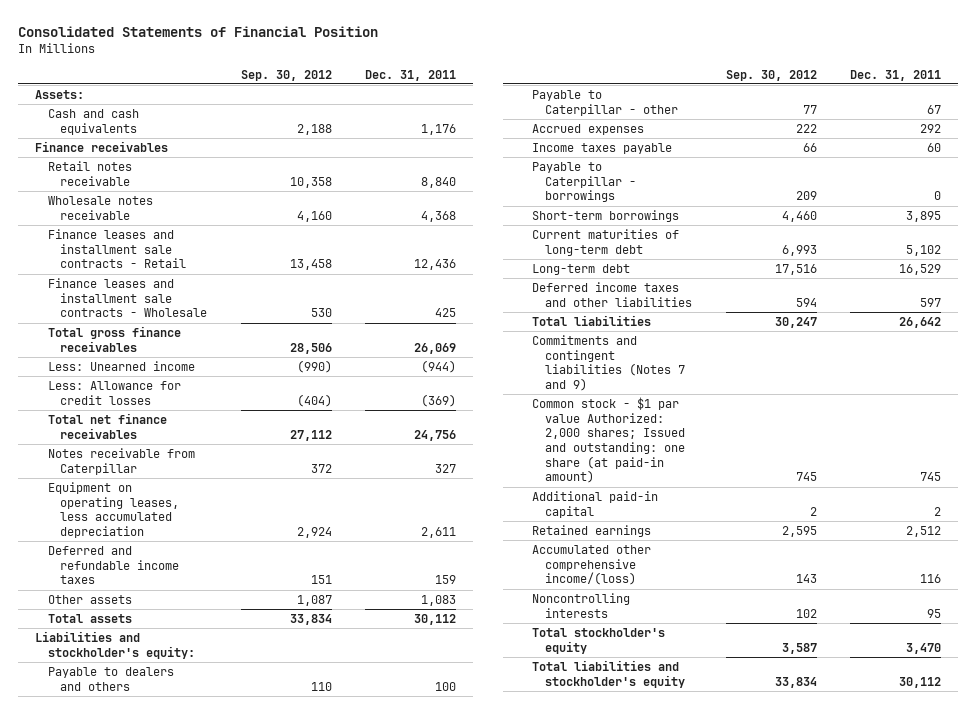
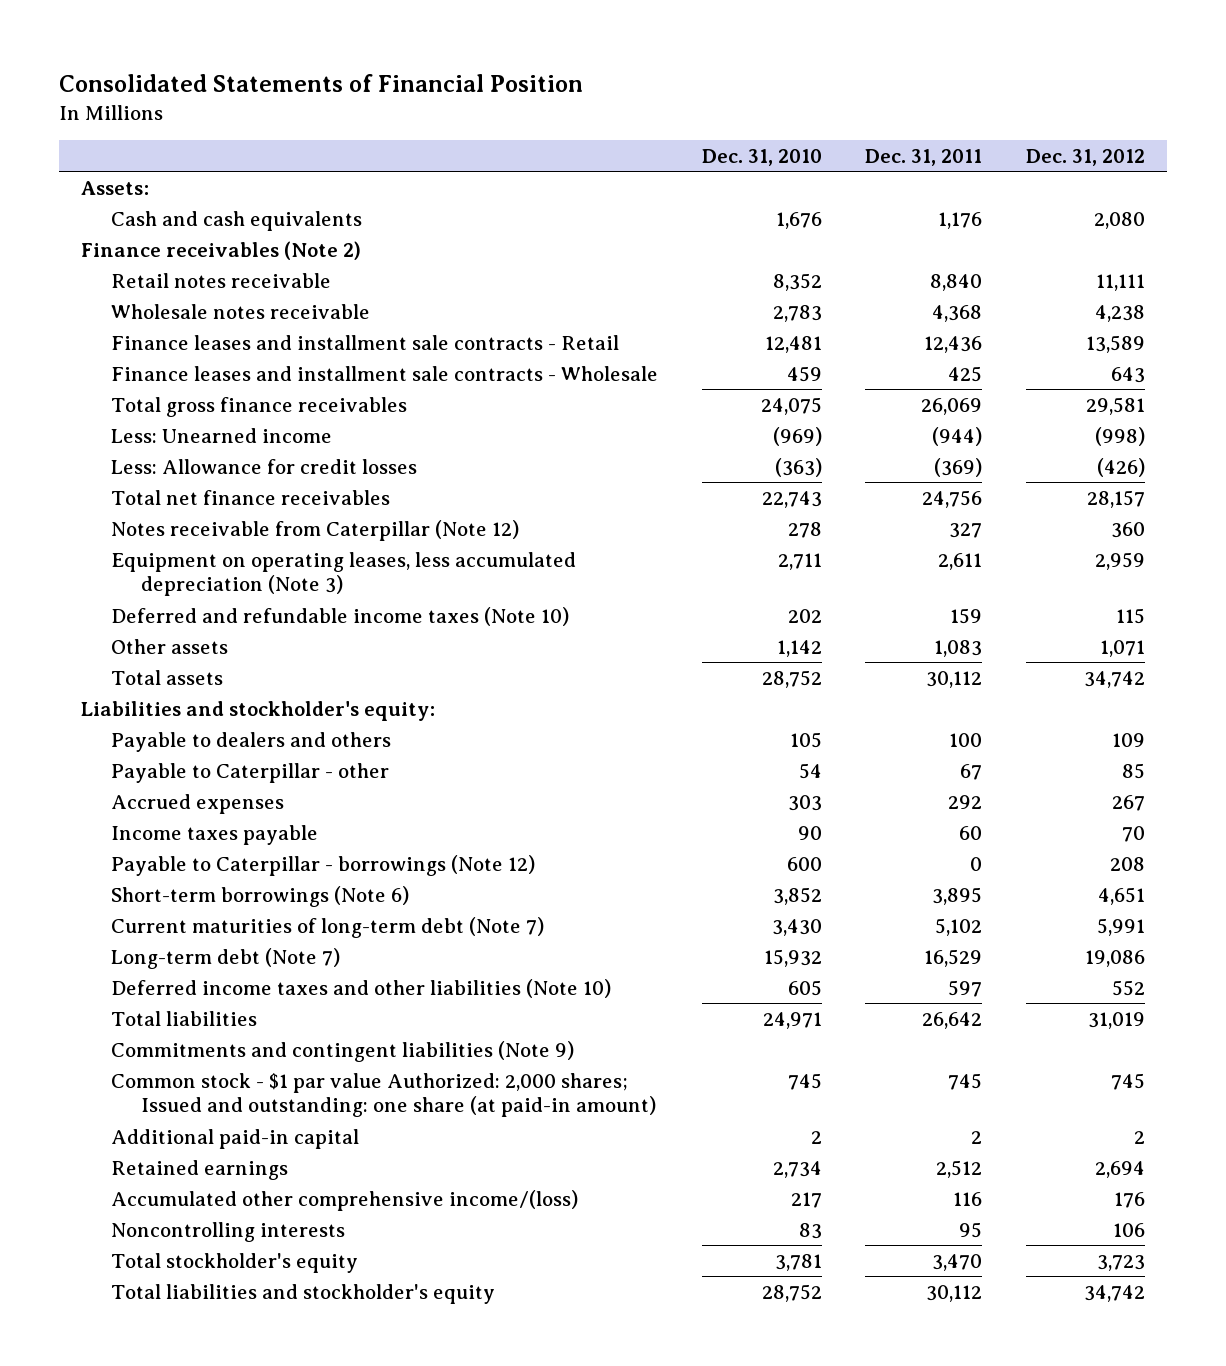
[240,69,332,81] Sep. 30, 2012 -> none
none -> [701,148,822,166] Dec. 31, 2010
none -> [1025,148,1145,166] Dec. 31, 2012
[34,140,168,152] Finance receivables -> [81,240,362,260] Finance receivables (Note 2)
[47,447,195,475] Notes receivable from Caterpillar -> [110,519,519,541] Notes receivable from Caterpillar (Note 12)
[47,481,180,538] Equipment on operating leases, less accumulated depreciation -> [110,551,576,597] Equipment on operating leases, less accumulated depreciation (Note 3)
[47,545,180,585] Deferred and refundable income taxes -> [110,606,569,626] Deferred and refundable income taxes (Note 10)
[532,161,637,203] Payable to Caterpillar - borrowings -> [110,854,535,876] Payable to Caterpillar - borrowings (Note 12)
[532,209,680,222] Short-term borrowings -> [110,885,409,907] Short-term borrowings (Note 6)
[532,228,680,256] Current maturities of long-term debt -> [110,916,544,938] Current maturities of long-term debt (Note 7)
[532,263,631,275] Long-term debt -> [110,947,340,969] Long-term debt (Note 7)
[532,281,693,307] Deferred income taxes and other liabilities -> [110,978,611,998] Deferred income taxes and other liabilities (Note 10)
[532,334,686,391] Commitments and contingent liabilities (Notes 7 and 9) -> [110,1040,574,1062] Commitments and contingent liabilities (Note 9)

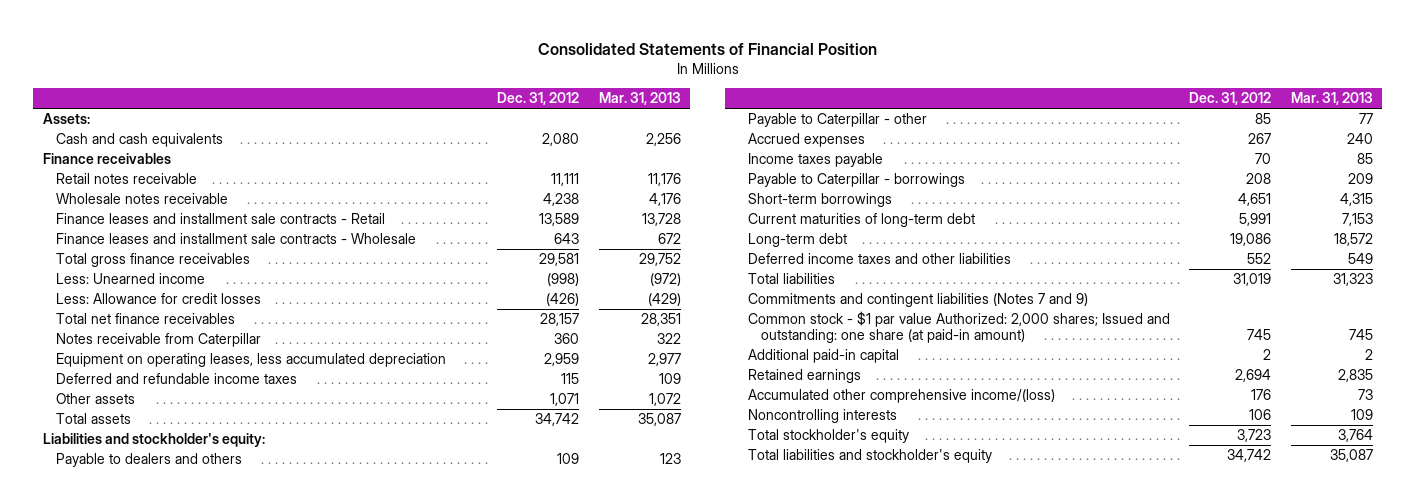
[701,148,822,166] Dec. 31, 2010 -> none
[865,148,983,166] Dec. 31, 2011 -> none
none -> [598,92,681,106] Mar. 31, 2013
[81,240,362,260] Finance receivables (Note 2) -> [42,153,171,165] Finance receivables
[110,519,519,541] Notes receivable from Caterpillar (Note 12) -> [56,333,262,348] Notes receivable from Caterpillar
[110,551,576,597] Equipment on operating leases, less accumulated depreciation (Note 3) -> [56,353,447,368] Equipment on operating leases, less accumulated depreciation
[110,606,569,626] Deferred and refundable income taxes (Note 10) -> [56,373,298,385] Deferred and refundable income taxes
[110,854,535,876] Payable to Caterpillar - borrowings (Note 12) -> [748,173,966,188] Payable to Caterpillar - borrowings
[110,885,409,907] Short-term borrowings (Note 6) -> [748,193,893,208] Short-term borrowings
[110,916,544,938] Current maturities of long-term debt (Note 7) -> [748,213,976,228] Current maturities of long-term debt
[110,947,340,969] Long-term debt (Note 7) -> [748,233,848,248] Long-term debt
[110,978,611,998] Deferred income taxes and other liabilities (Note 10) -> [748,253,1012,265] Deferred income taxes and other liabilities
[110,1040,574,1062] Commitments and contingent liabilities (Note 9) -> [748,293,1089,308] Commitments and contingent liabilities (Notes 7 and 9)

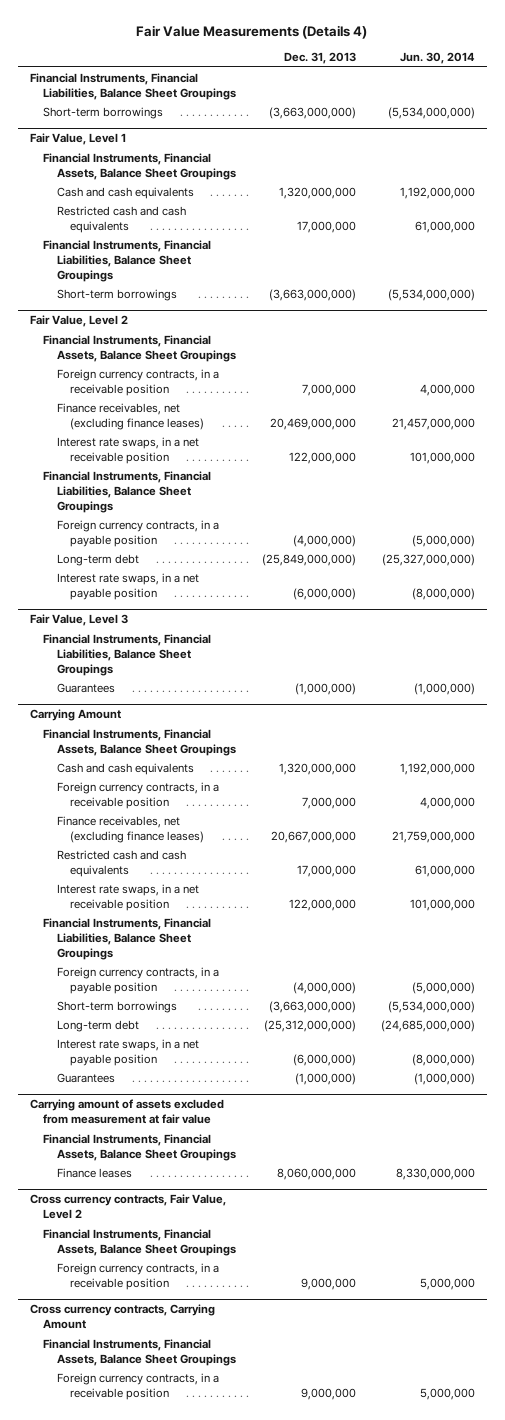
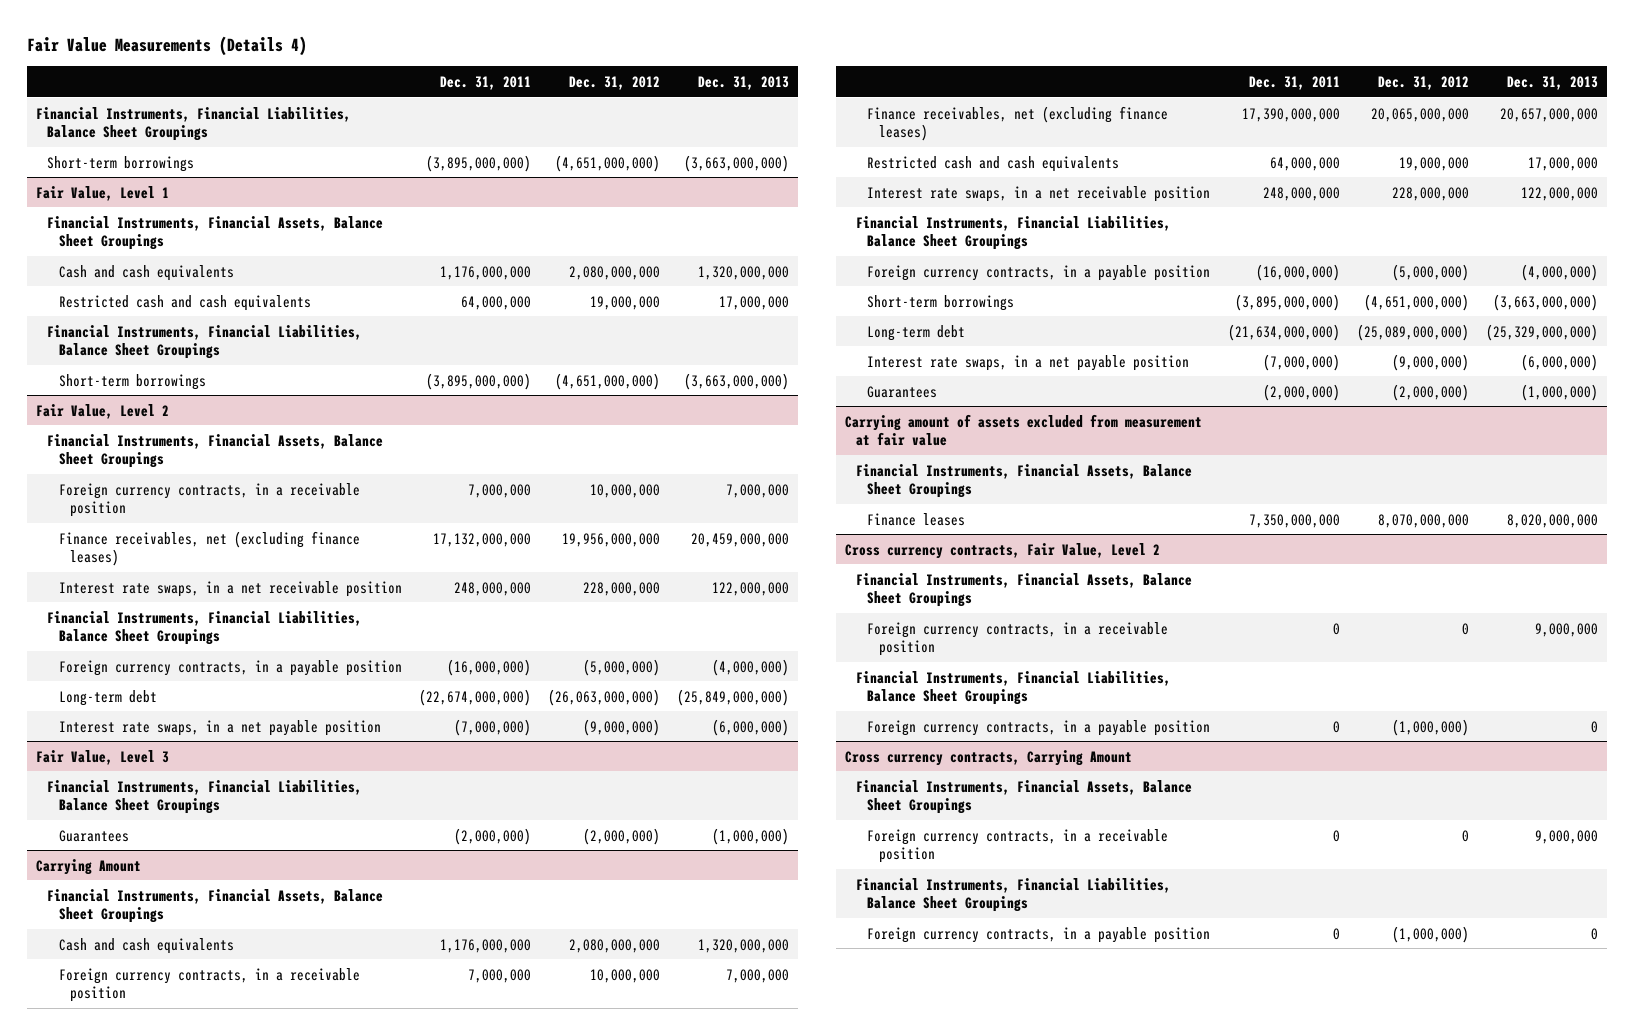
[399,52,475,65] Jun. 30, 2014 -> none
none -> [439,75,531,90] Dec. 31, 2011
none -> [569,75,661,90] Dec. 31, 2012
[269,417,356,430] 20,469,000,000 -> [691,532,790,547] 20,459,000,000
[270,830,356,843] 20,667,000,000 -> [1500,107,1599,122] 20,657,000,000
[263,1019,356,1032] (25,312,000,000) -> [1486,323,1599,341] (25,329,000,000)
[276,1167,356,1180] 8,060,000,000 -> [1507,513,1599,528] 8,020,000,000
none -> [855,670,1171,706] Financial Instruments, Financial Liabilities, Balance Sheet Groupings
none -> [867,719,1211,736] Foreign currency contracts, in a payable position
none -> [855,877,1171,913] Financial Instruments, Financial Liabilities, Balance Sheet Groupings
none -> [867,926,1211,943] Foreign currency contracts, in a payable position

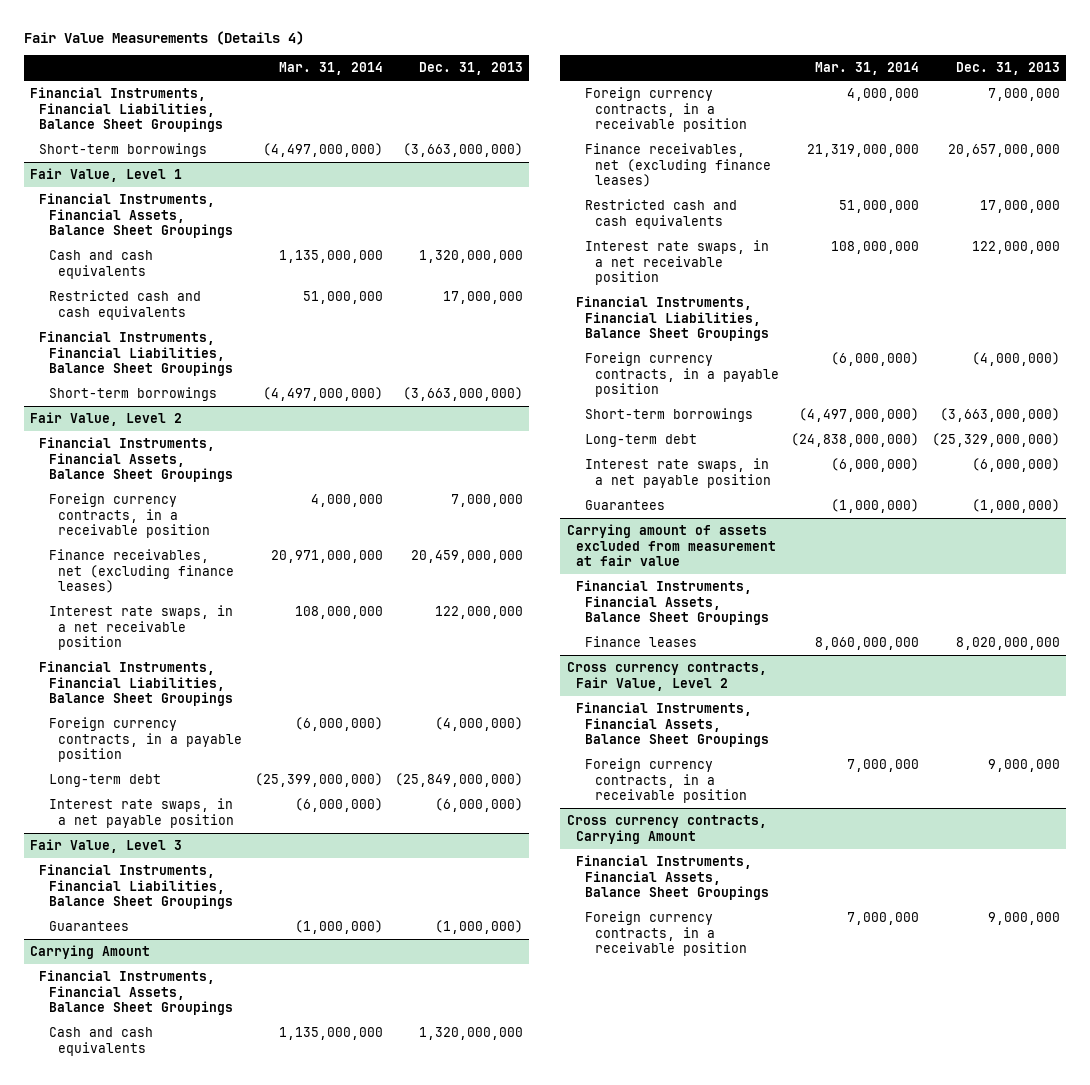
[439,75,531,90] Dec. 31, 2011 -> none
[569,75,661,90] Dec. 31, 2012 -> none
none -> [278,62,383,76] Mar. 31, 2014
[855,670,1171,706] Financial Instruments, Financial Liabilities, Balance Sheet Groupings -> none
[867,719,1211,736] Foreign currency contracts, in a payable position -> none
[855,877,1171,913] Financial Instruments, Financial Liabilities, Balance Sheet Groupings -> none
[867,926,1211,943] Foreign currency contracts, in a payable position -> none

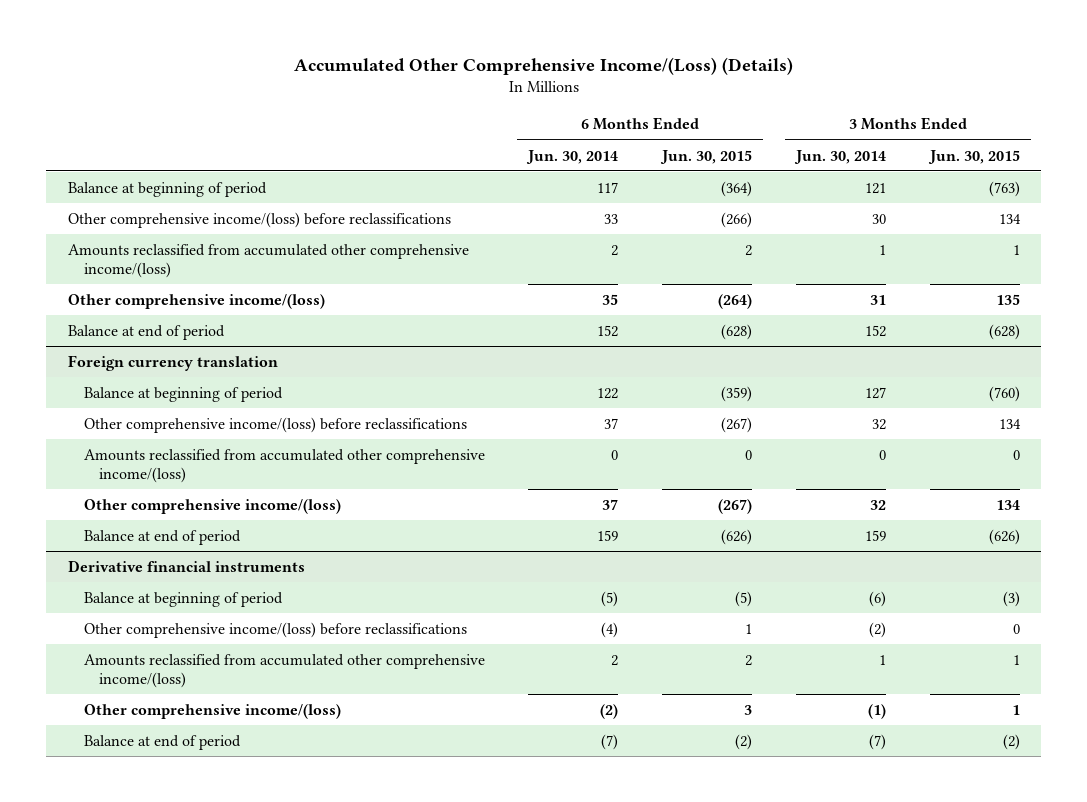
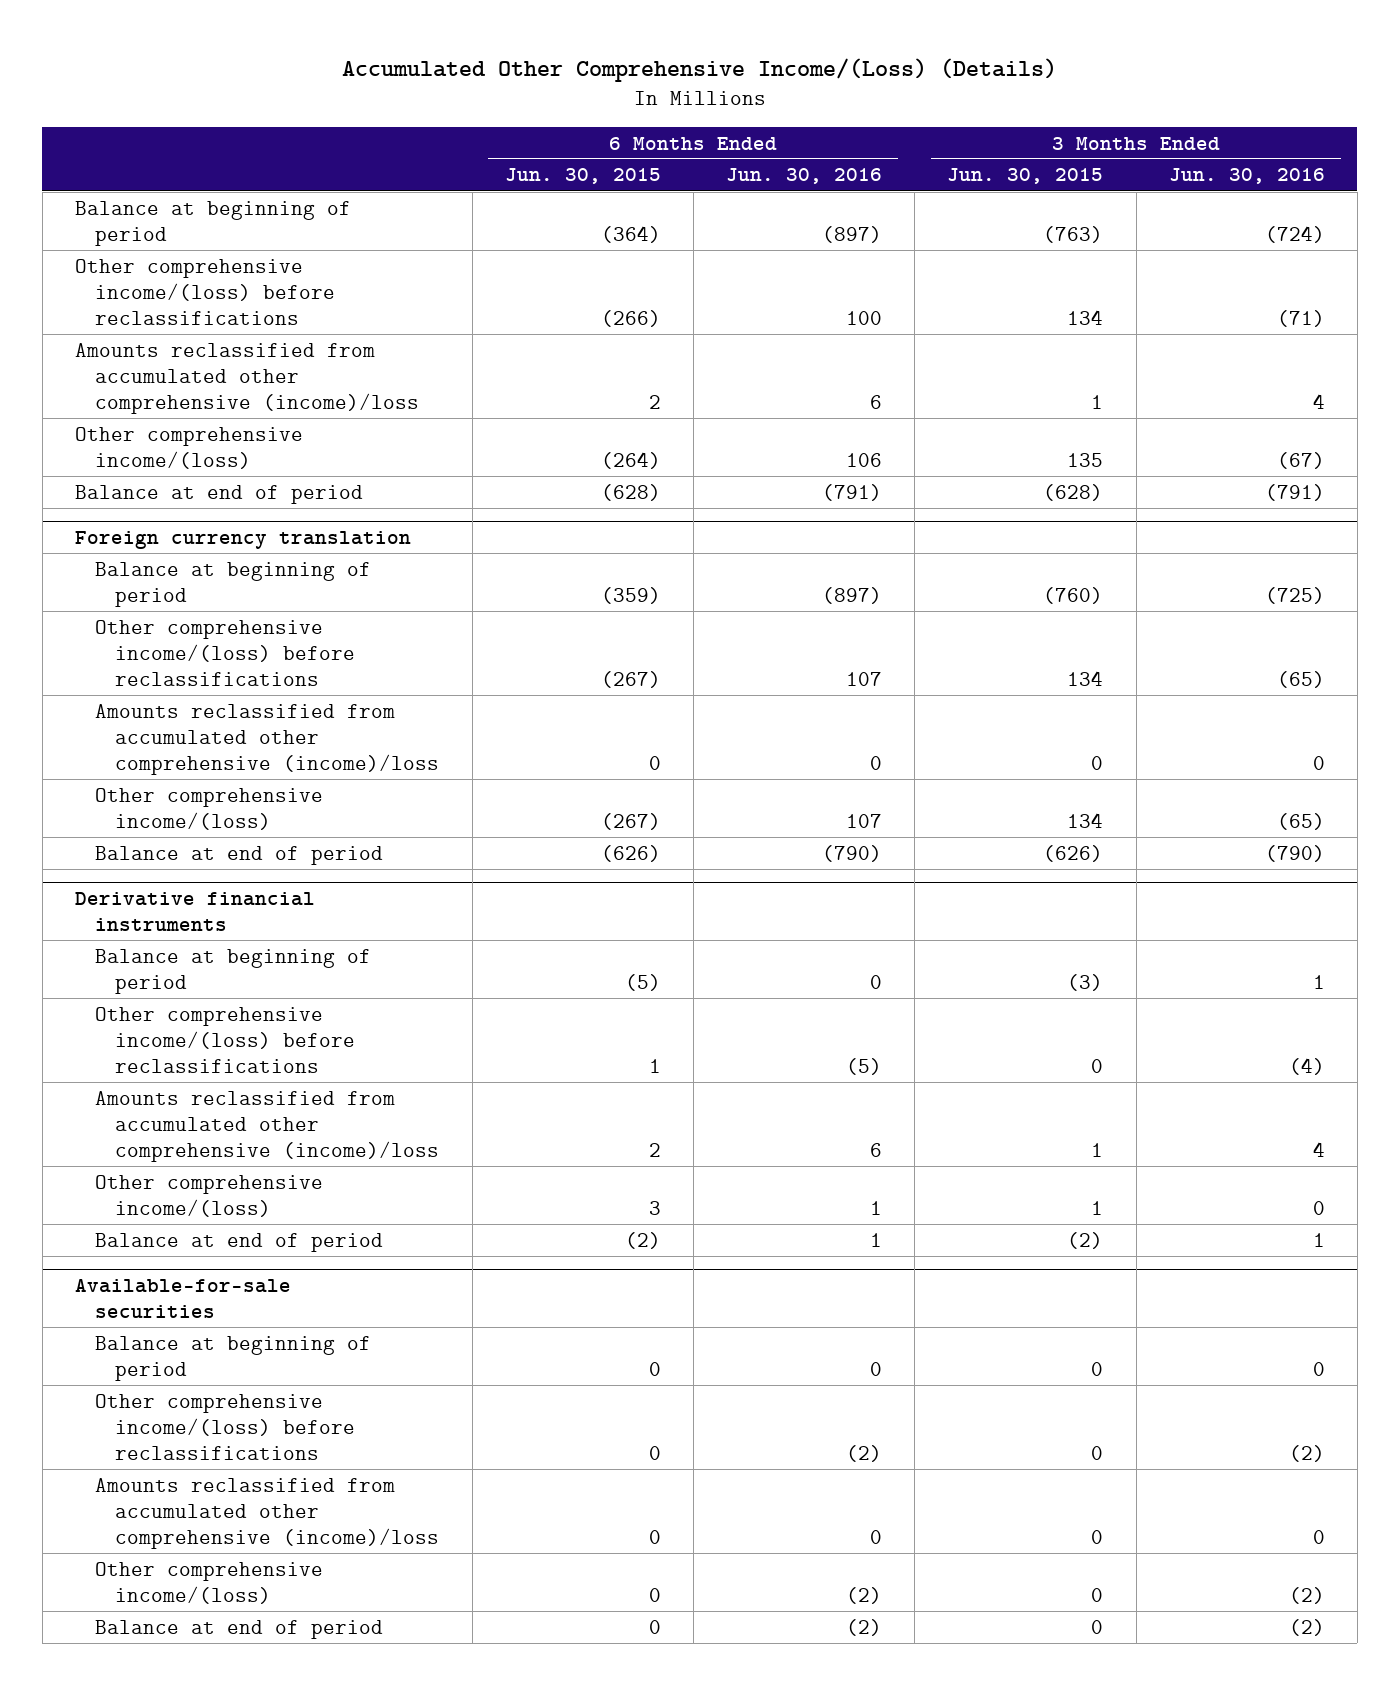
[526,149,619,164] Jun. 30, 2014 -> none
[793,149,886,164] Jun. 30, 2014 -> none
none -> [726,168,883,185] Jun. 30, 2016
none -> [1168,168,1325,185] Jun. 30, 2016
[67,243,469,278] Amounts reclassified from accumulated other comprehensive income/(loss) -> [74,342,420,414] Amounts reclassified from accumulated other comprehensive (income)/loss
[83,448,485,483] Amounts reclassified from accumulated other comprehensive income/(loss) -> [95,703,440,775] Amounts reclassified from accumulated other comprehensive (income)/loss
[83,653,485,688] Amounts reclassified from accumulated other comprehensive income/(loss) -> [95,1090,440,1162] Amounts reclassified from accumulated other comprehensive (income)/loss
none -> [74,1278,291,1318] Available-for-sale securities
none -> [95,1335,372,1381] Balance at beginning of period
none -> [95,1393,356,1460] Other comprehensive income/(loss) before reclassifications
none -> [95,1477,440,1549] Amounts reclassified from accumulated other comprehensive (income)/loss
none -> [95,1561,324,1604] Other comprehensive income/(loss)
none -> [95,1619,384,1639] Balance at end of period

